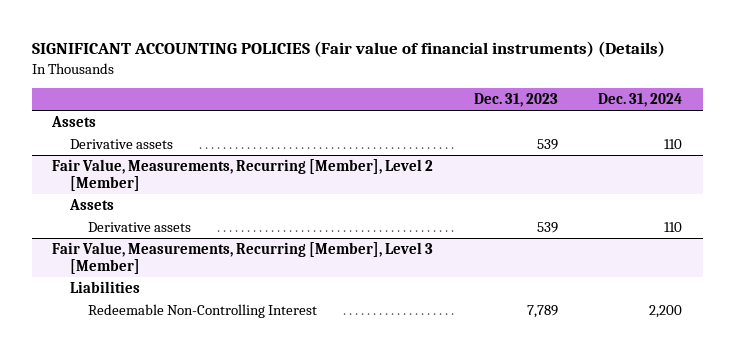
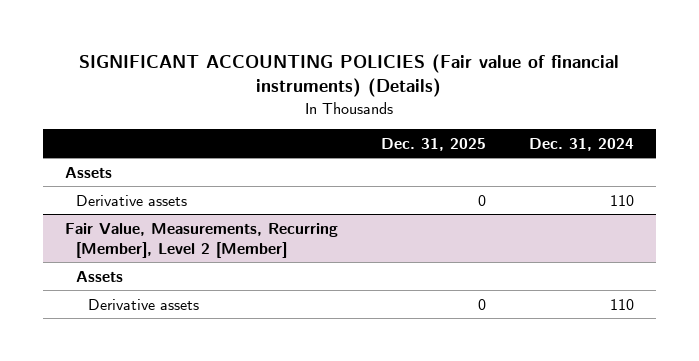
[473,93,558,108] Dec. 31, 2023 -> none
none -> [380,137,486,151] Dec. 31, 2025
[52,241,434,275] Fair Value, Measurements, Recurring [Member], Level 3 [Member] -> none
[69,280,140,293] Liabilities -> none
[87,303,317,318] Redeemable Non-Controlling Interest -> none

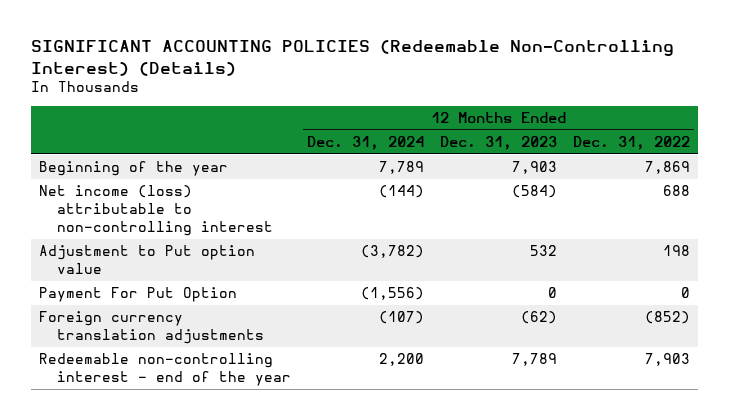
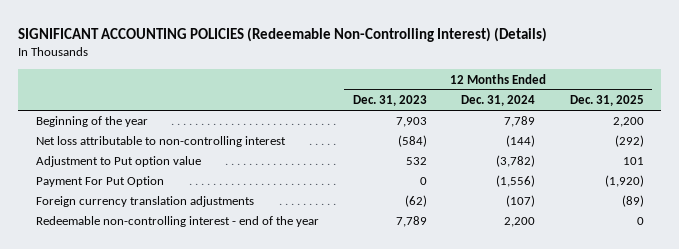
[573,135,691,150] Dec. 31, 2022 -> none
none -> [569,95,644,107] Dec. 31, 2025
[38,185,273,236] Net income (loss) attributable to non-controlling interest -> [35,136,286,148] Net loss attributable to non-controlling interest

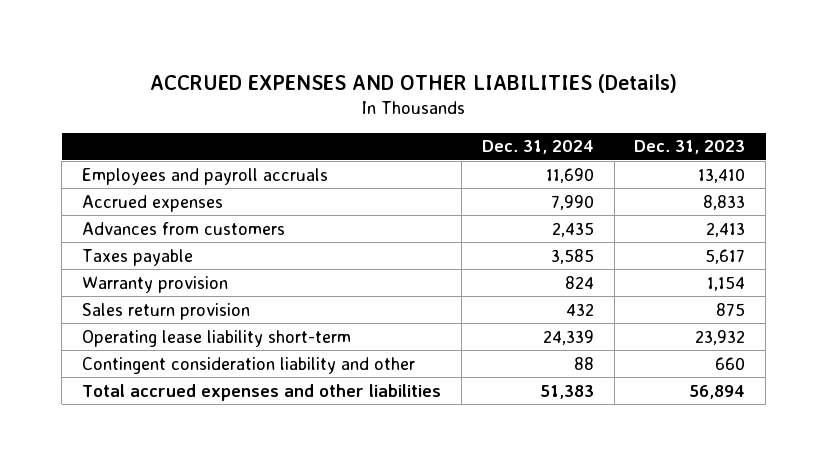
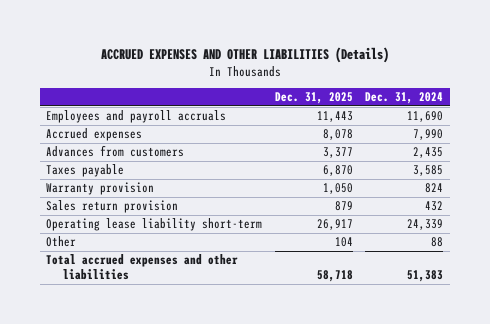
[634,140,746,155] Dec. 31, 2023 -> none
none -> [274,92,353,105] Dec. 31, 2025
[81,356,415,374] Contingent consideration liability and other -> [46,236,77,248] Other

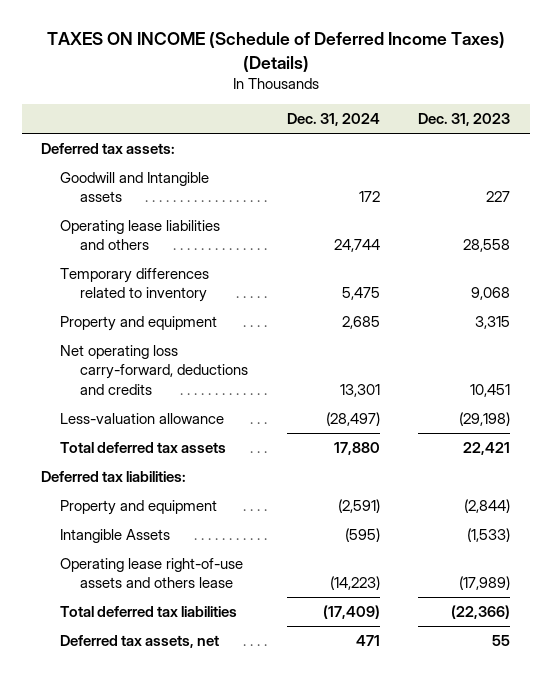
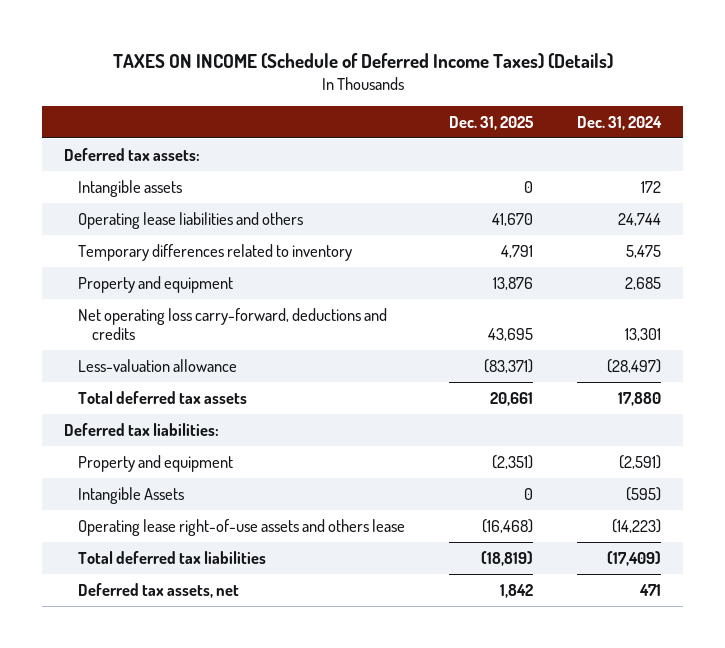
[418,113,511,127] Dec. 31, 2023 -> none
none -> [448,116,534,131] Dec. 31, 2025
[60,172,210,203] Goodwill and Intangible assets -> [78,179,183,197] Intangible assets

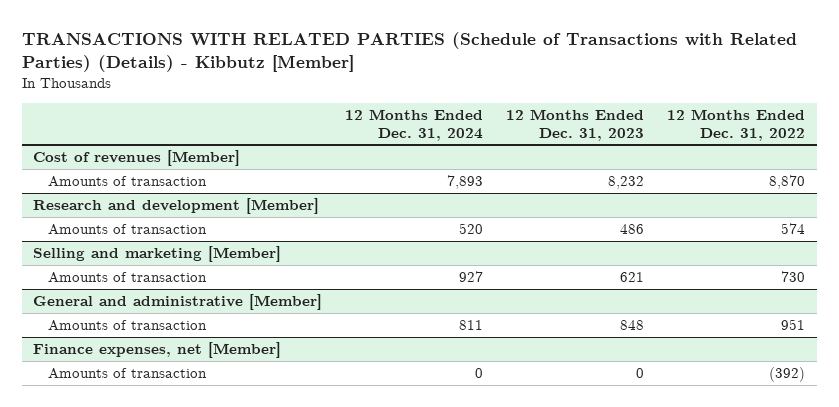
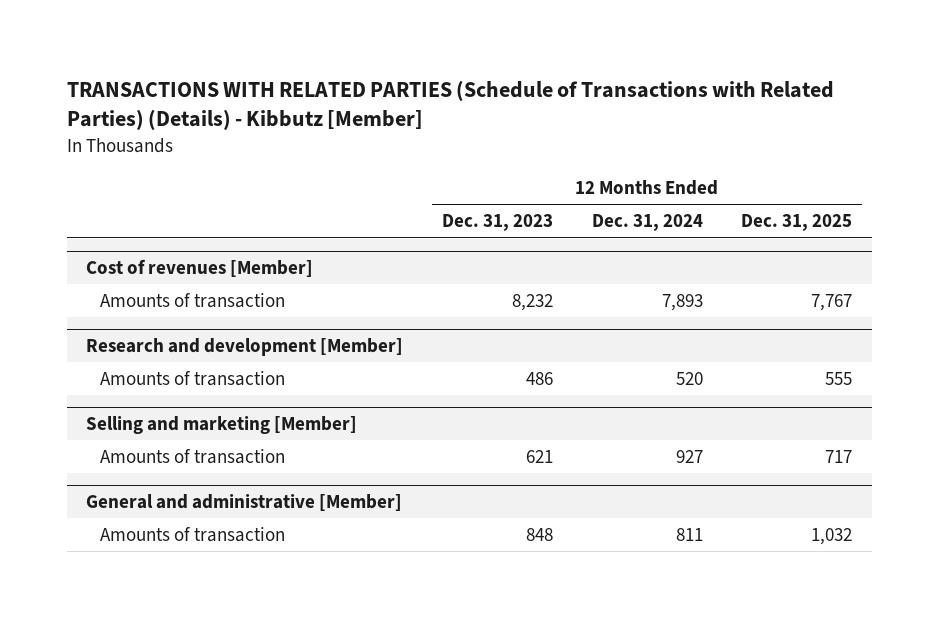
[667,109,806,141] 12 Months Ended Dec. 31, 2022 -> none
none -> [741,214,853,232] Dec. 31, 2025
[33,341,282,358] Finance expenses, net [Member] -> none
[48,367,208,379] Amounts of transaction -> none

